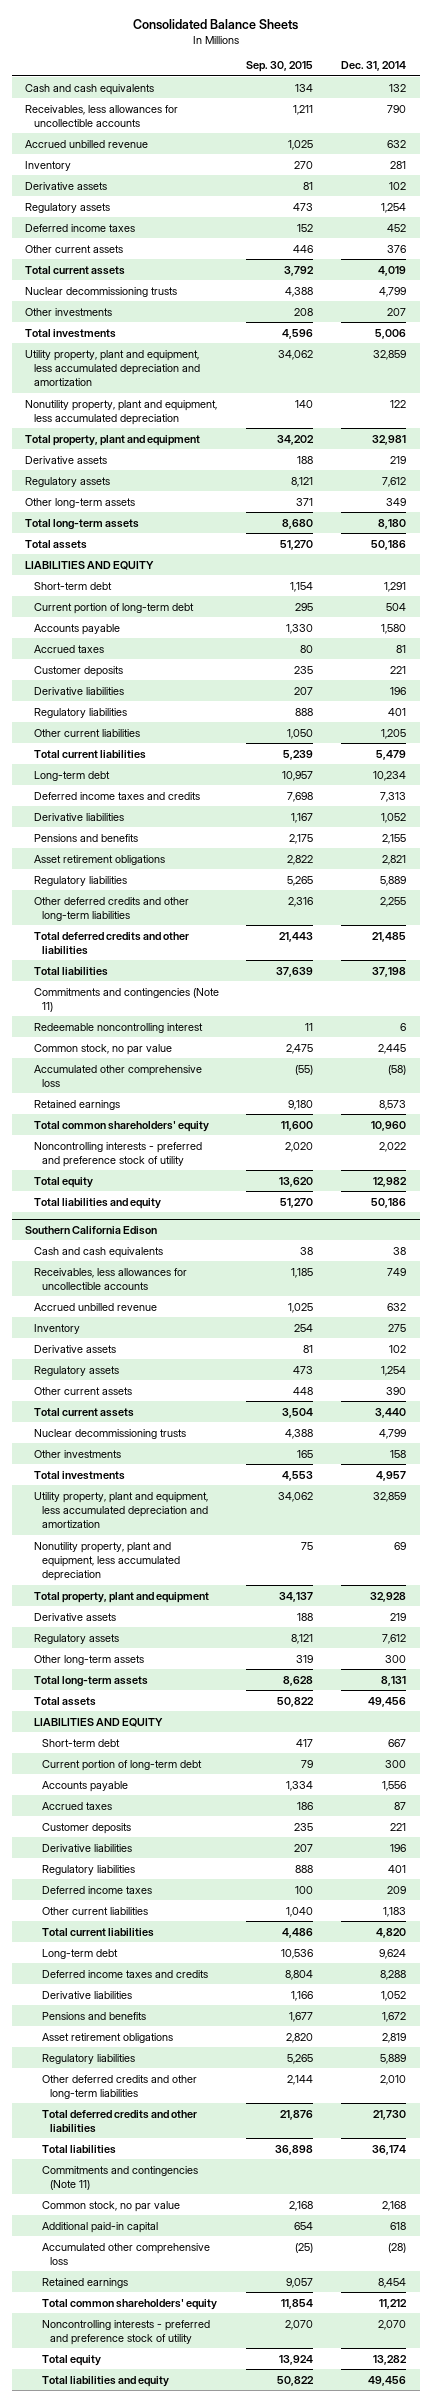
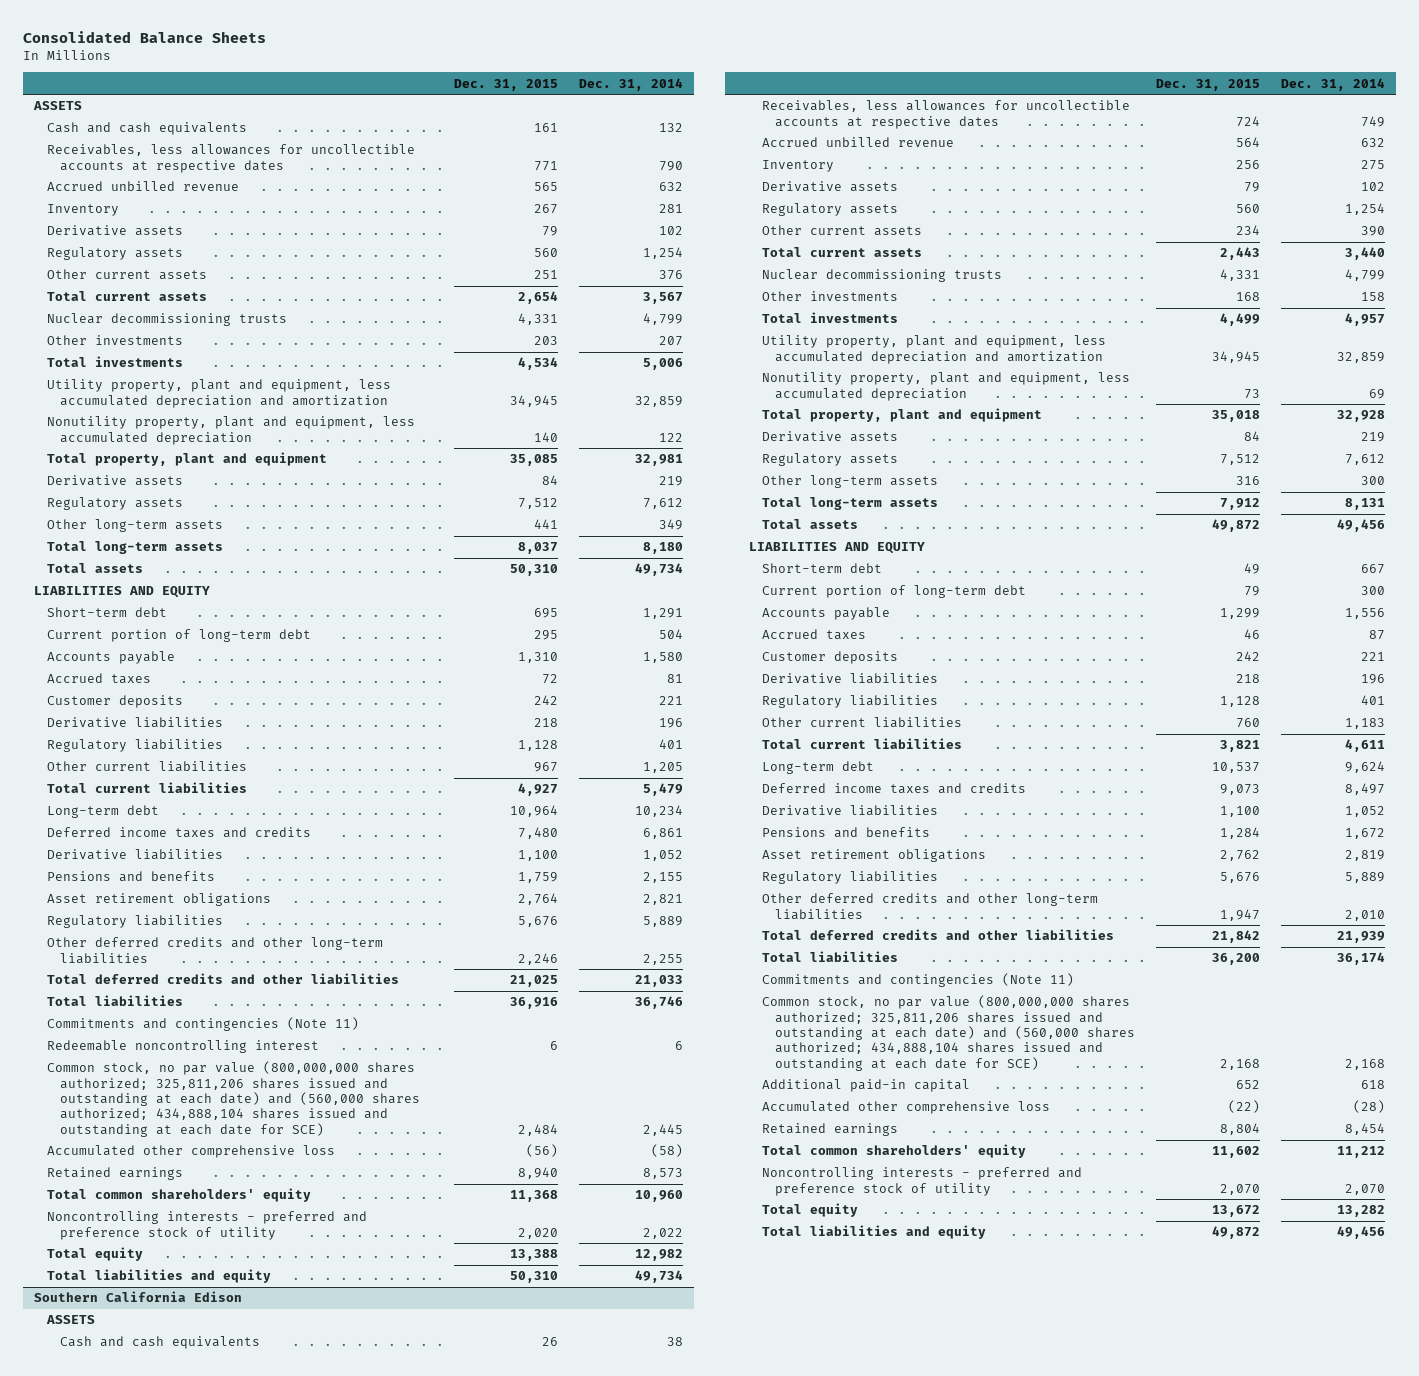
[246,61,314,73] Sep. 30, 2015 -> none
none -> [454,78,559,91] Dec. 31, 2015
none -> [32,101,82,111] ASSETS
[25,104,179,127] Receivables, less allowances for uncollectible accounts -> [47,144,416,173] Receivables, less allowances for uncollectible accounts at respective dates
[25,223,136,232] Deferred income taxes -> none
[378,265,407,276] 4,019 -> [643,292,684,305] 3,567
[371,539,407,550] 50,186 -> [635,563,684,577] 49,734
[380,791,407,802] 7,313 -> [643,828,684,840] 6,861
[372,931,407,942] 21,485 -> [635,975,684,988] 21,033
[372,966,407,977] 37,198 -> [635,996,684,1010] 36,746
[33,1043,172,1055] Common stock, no par value -> [47,1061,421,1137] Common stock, no par value (800,000,000 shares authorized; 325,811,206 shares issued and outstanding at each date) and (560,000 shares authorized; 434,888,104 shares issued and outstanding at each date for SCE)
[371,1197,407,1208] 50,186 -> [635,1270,684,1284] 49,734
none -> [46,1315,96,1325] ASSETS
[33,1267,187,1290] Receivables, less allowances for uncollectible accounts -> [762,100,1131,129] Receivables, less allowances for uncollectible accounts at respective dates
[41,1885,152,1894] Deferred income taxes -> none
[376,1927,407,1938] 4,820 -> [1345,739,1386,753] 4,611
[380,1969,407,1980] 8,288 -> [1345,783,1386,796] 8,497
[373,2109,407,2120] 21,730 -> [1337,931,1386,944] 21,939
[41,2200,180,2212] Common stock, no par value -> [762,995,1136,1071] Common stock, no par value (800,000,000 shares authorized; 325,811,206 shares issued and outstanding at each date) and (560,000 shares authorized; 434,888,104 shares issued and outstanding at each date for SCE)

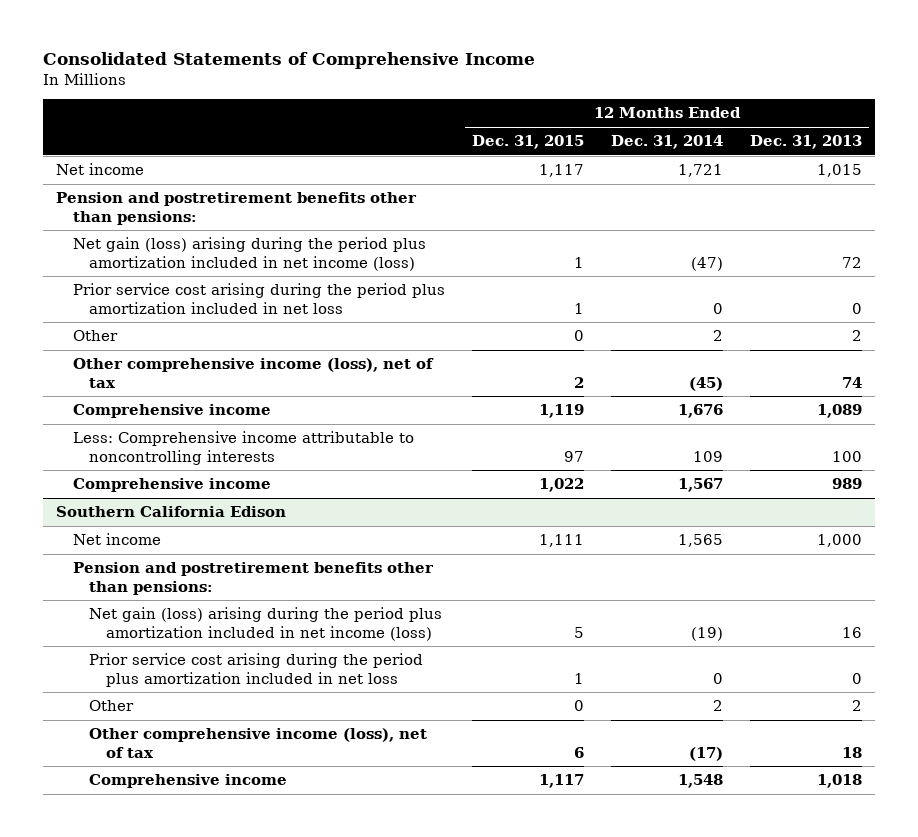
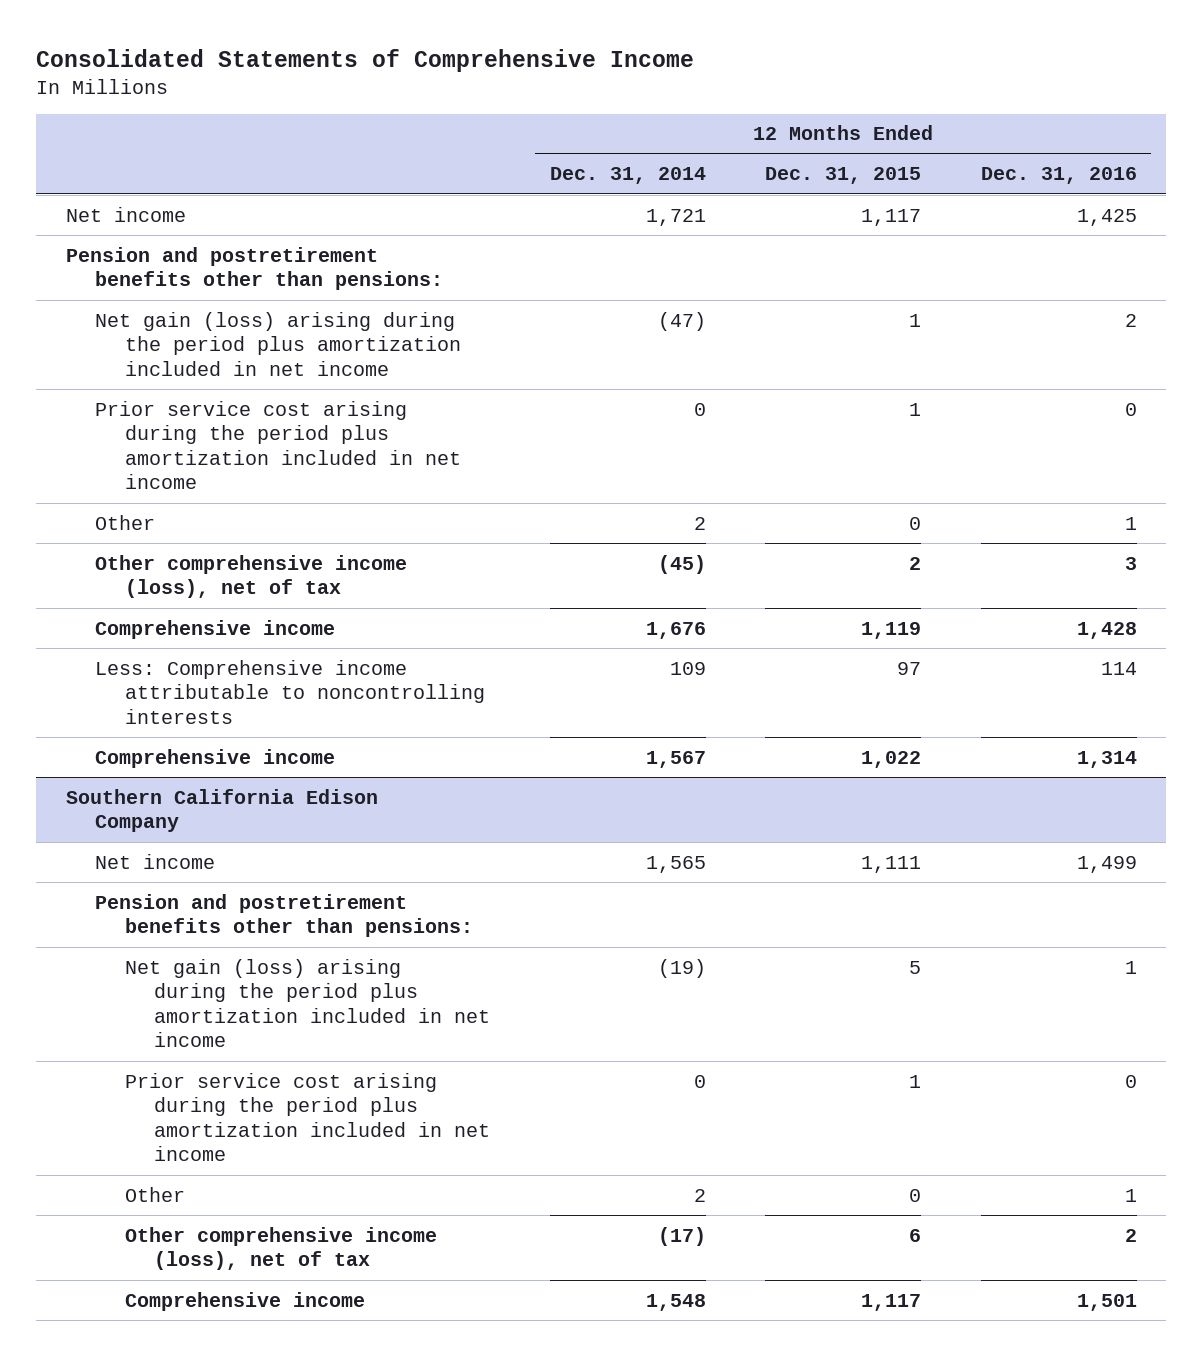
[749,135,862,150] Dec. 31, 2013 -> none
none -> [980,167,1137,185] Dec. 31, 2016
[72,237,426,271] Net gain (loss) arising during the period plus amortization included in net income (loss) -> [95,311,461,376] Net gain (loss) arising during the period plus amortization included in net income
[72,283,445,314] Prior service cost arising during the period plus amortization included in net loss -> [95,400,461,490] Prior service cost arising during the period plus amortization included in net income
[56,506,287,518] Southern California Edison -> [65,788,378,833] Southern California Edison Company
[89,607,443,641] Net gain (loss) arising during the period plus amortization included in net income (loss) -> [124,958,490,1048] Net gain (loss) arising during the period plus amortization included in net income
[89,653,424,687] Prior service cost arising during the period plus amortization included in net loss -> [124,1072,490,1162] Prior service cost arising during the period plus amortization included in net income

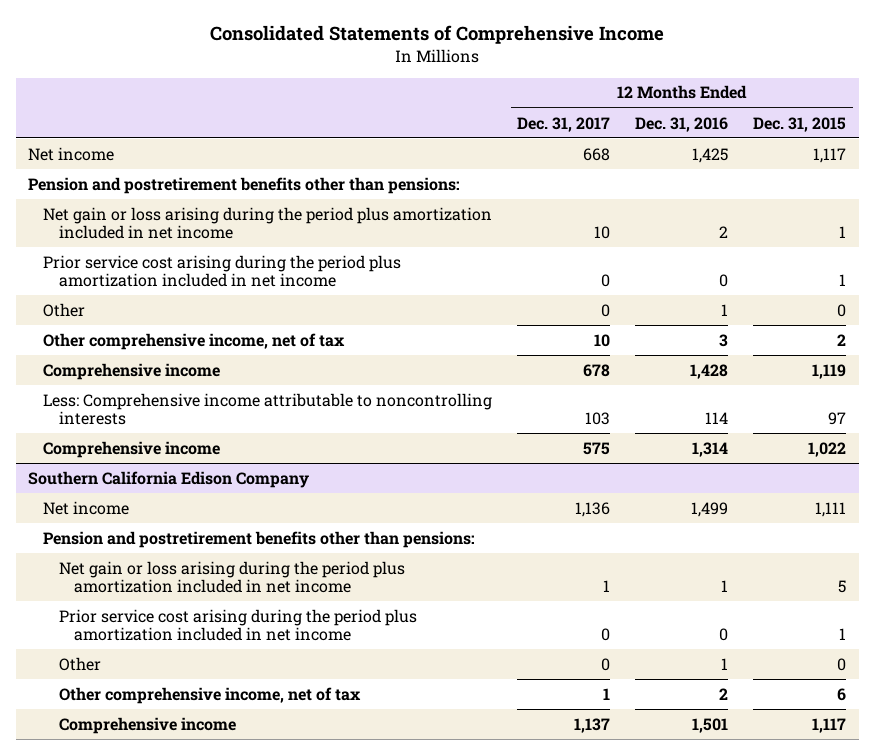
[549,167,706,185] Dec. 31, 2014 -> none
none -> [517,116,611,132] Dec. 31, 2017
[95,311,461,376] Net gain (loss) arising during the period plus amortization included in net income -> [43,206,493,240] Net gain or loss arising during the period plus amortization included in net income
[95,554,408,599] Other comprehensive income (loss), net of tax -> [43,332,346,350] Other comprehensive income, net of tax
[124,958,490,1048] Net gain (loss) arising during the period plus amortization included in net income -> [58,560,405,594] Net gain or loss arising during the period plus amortization included in net income
[124,1226,437,1271] Other comprehensive income (loss), net of tax -> [58,686,361,704] Other comprehensive income, net of tax

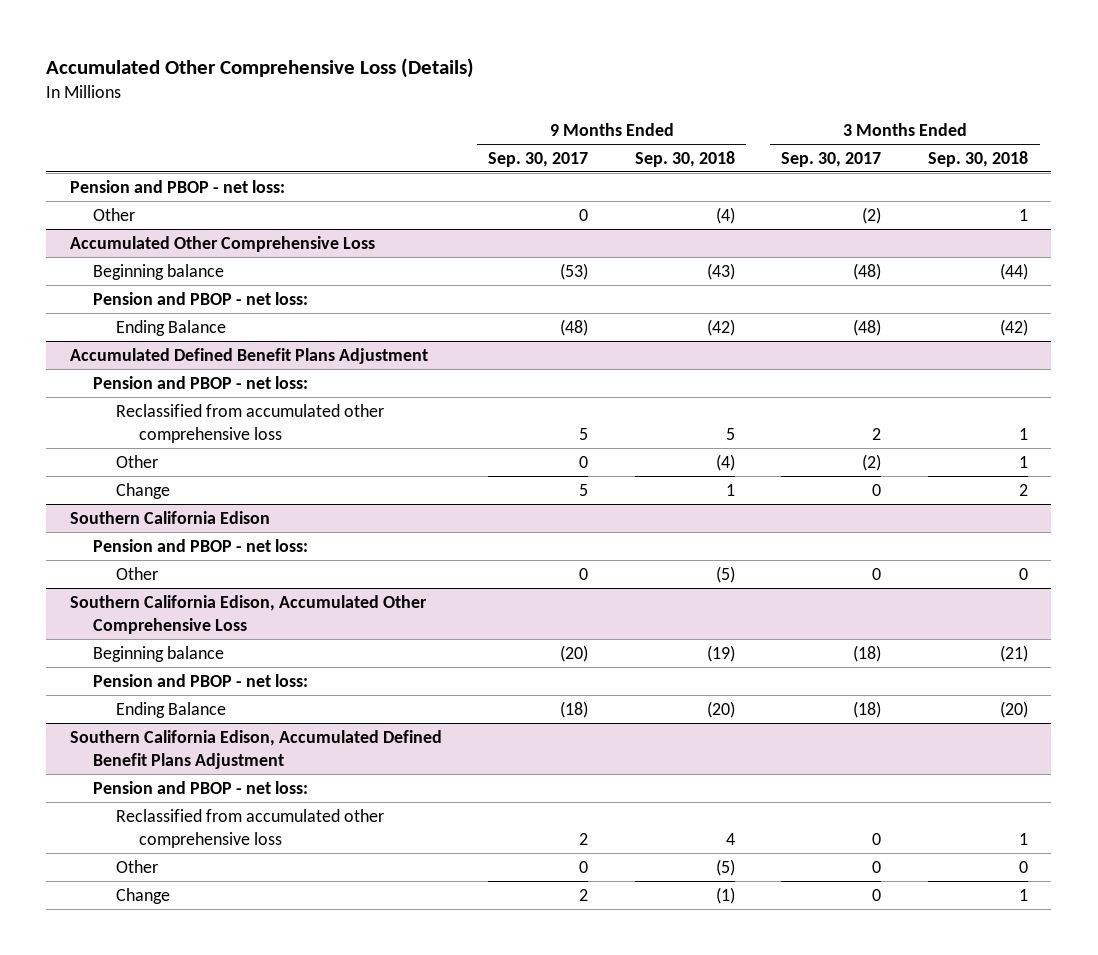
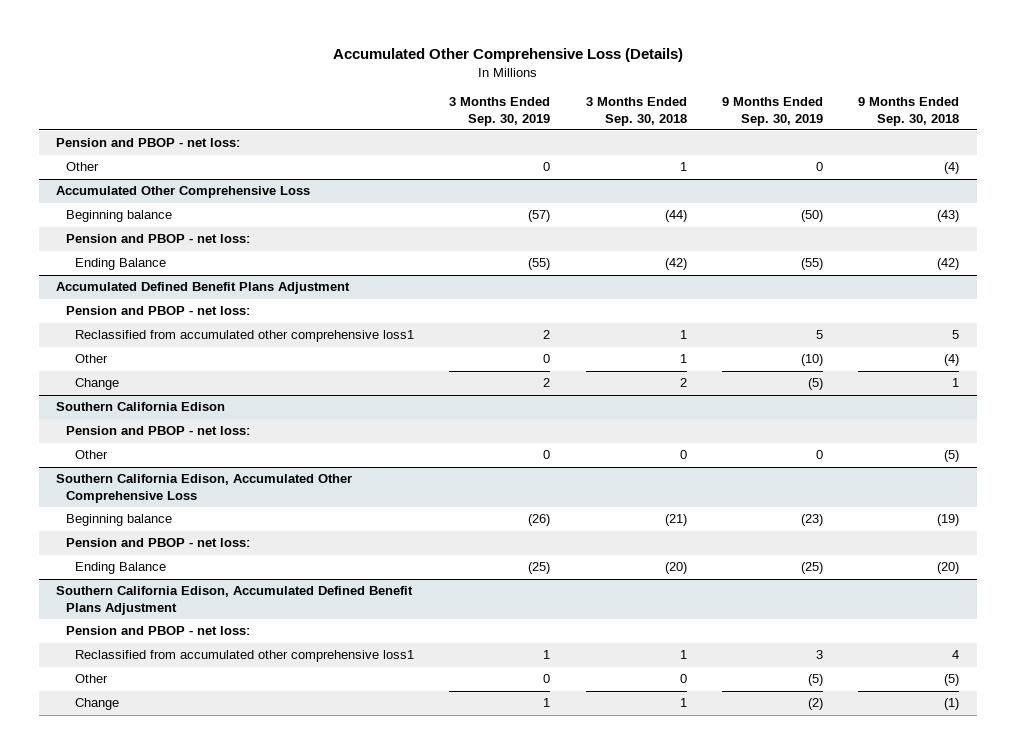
[488,151,589,167] Sep. 30, 2017 -> none
[781,151,882,167] Sep. 30, 2017 -> none
none -> [449,97,551,126] 3 Months Ended Sep. 30, 2019
none -> [721,97,823,126] 9 Months Ended Sep. 30, 2019
[115,403,384,443] Reclassified from accumulated other comprehensive loss -> [75,330,415,343] Reclassified from accumulated other comprehensive loss1
[115,808,384,848] Reclassified from accumulated other comprehensive loss -> [75,650,415,663] Reclassified from accumulated other comprehensive loss1

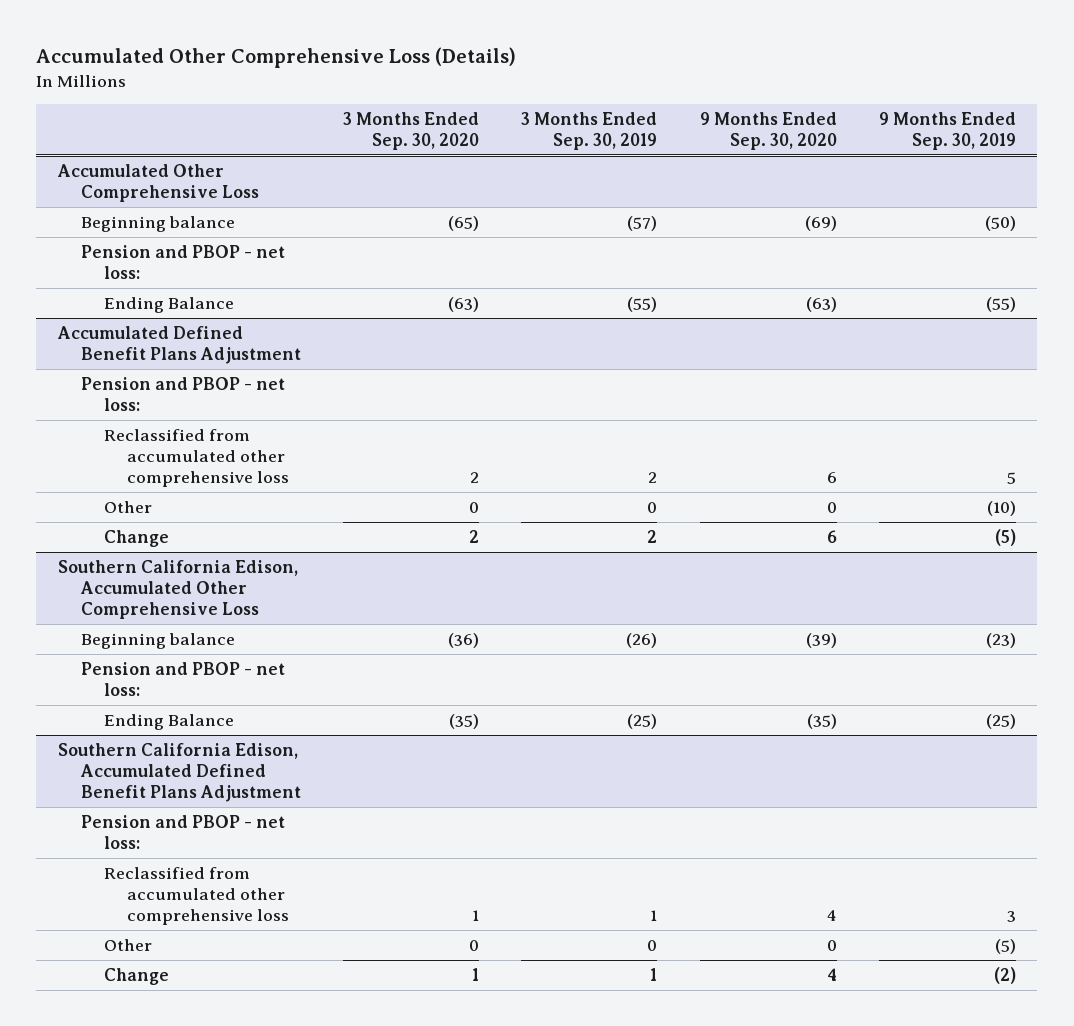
[585,97,687,126] 3 Months Ended Sep. 30, 2018 -> none
[857,97,959,126] 9 Months Ended Sep. 30, 2018 -> none
none -> [342,111,479,150] 3 Months Ended Sep. 30, 2020
none -> [699,111,837,150] 9 Months Ended Sep. 30, 2020
[56,138,241,148] Pension and PBOP - net loss: -> none
[65,162,99,172] Other -> none
[75,330,415,343] Reclassified from accumulated other comprehensive loss1 -> [103,428,289,487] Reclassified from accumulated other comprehensive loss
[56,402,226,412] Southern California Edison -> none
[65,426,250,436] Pension and PBOP - net loss: -> none
[75,450,109,460] Other -> none
[75,650,415,663] Reclassified from accumulated other comprehensive loss1 -> [103,866,289,925] Reclassified from accumulated other comprehensive loss

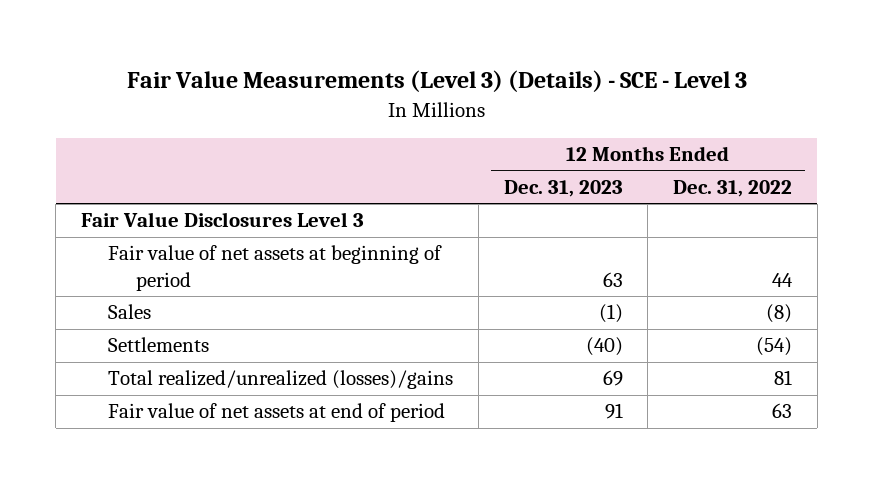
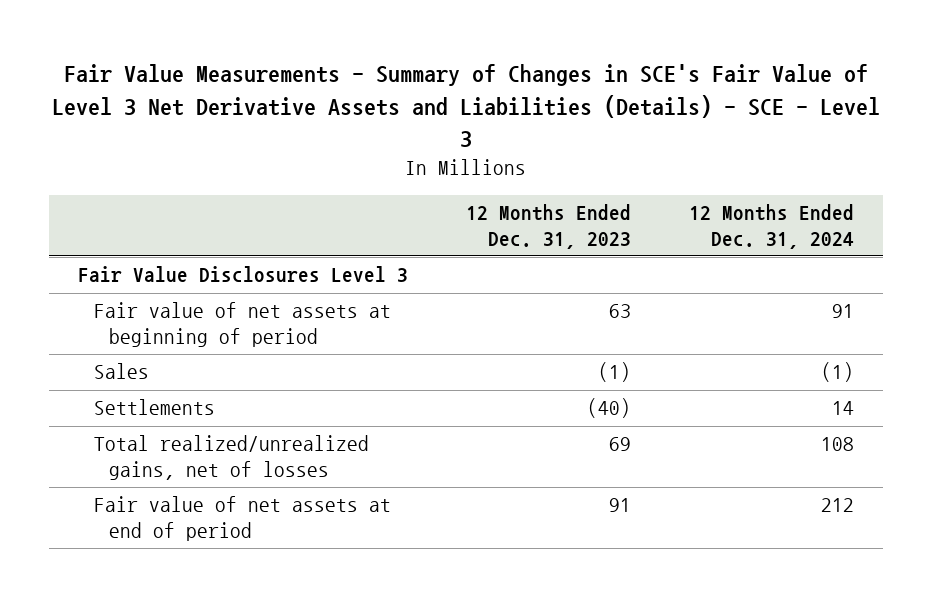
[126,70,747,93] Fair Value Measurements (Level 3) (Details) - SCE - Level 3 -> [52,64,881,147] Fair Value Measurements - Summary of Changes in SCE's Fair Value of Level 3 Net Derivative Assets and Liabilities (Details) - SCE - Level 3
[673,179,793,197] Dec. 31, 2022 -> none
none -> [689,203,855,249] 12 Months Ended Dec. 31, 2024
[108,370,454,390] Total realized/unrealized (losses)/gains -> [93,435,369,481] Total realized/unrealized gains, net of losses

